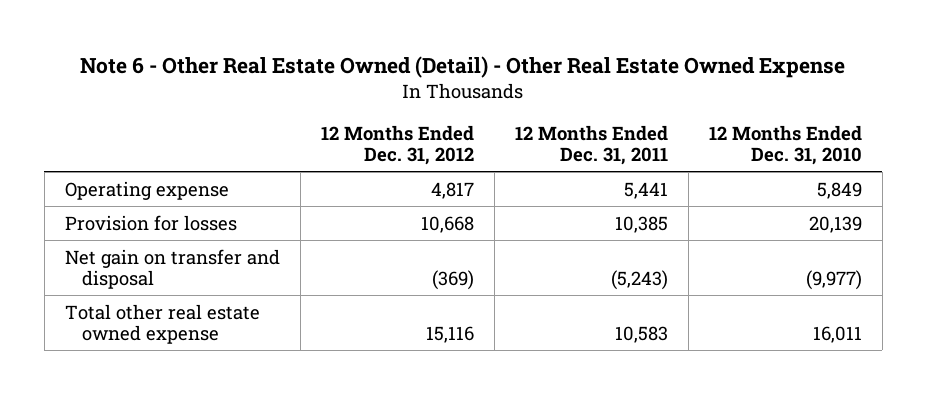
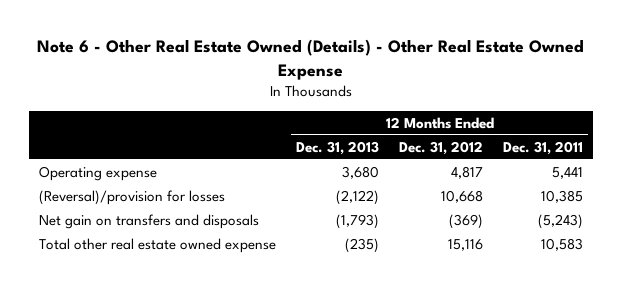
[80,55,846,78] Note 6 - Other Real Estate Owned (Detail) - Other Real Estate Owned Expense -> [37,39,585,80] Note 6 - Other Real Estate Owned (Details) - Other Real Estate Owned Expense
[708,124,862,166] 12 Months Ended Dec. 31, 2010 -> none
none -> [295,140,379,155] Dec. 31, 2013
[64,214,237,231] Provision for losses -> [38,189,225,205] (Reversal)/provision for losses
[64,248,280,290] Net gain on transfer and disposal -> [38,213,259,229] Net gain on transfers and disposals

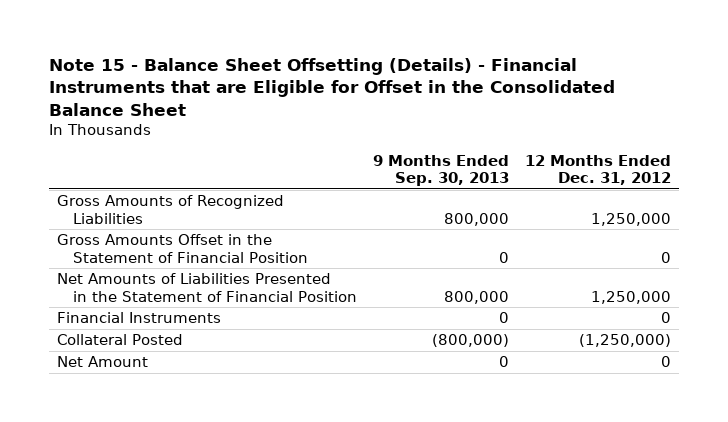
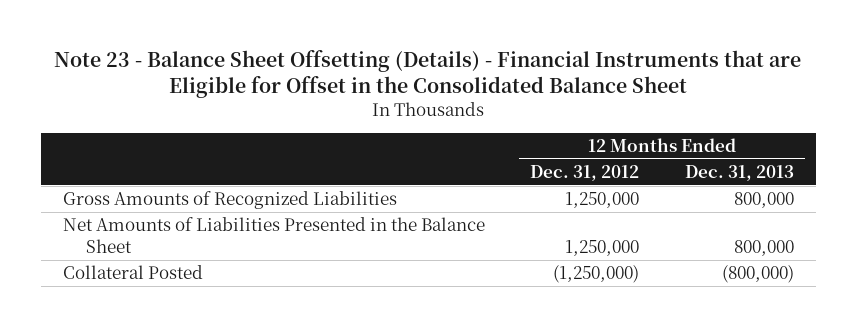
[48,58,615,116] Note 15 - Balance Sheet Offsetting (Details) - Financial Instruments that are Eligible for Offset in the Consolidated Balance Sheet -> [54,49,802,99] Note 23 - Balance Sheet Offsetting (Details) - Financial Instruments that are Eligible for Offset in the Consolidated Balance Sheet
[372,154,509,187] 9 Months Ended Sep. 30, 2013 -> none
none -> [684,164,794,181] Dec. 31, 2013
[56,234,308,263] Gross Amounts Offset in the Statement of Financial Position -> none
[56,312,221,324] Financial Instruments -> none
[56,273,357,302] Net Amounts of Liabilities Presented in the Statement of Financial Position -> [63,217,486,253] Net Amounts of Liabilities Presented in the Balance Sheet
[56,356,148,368] Net Amount -> none

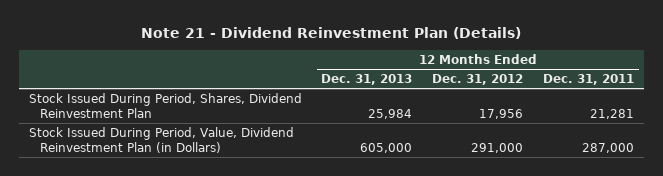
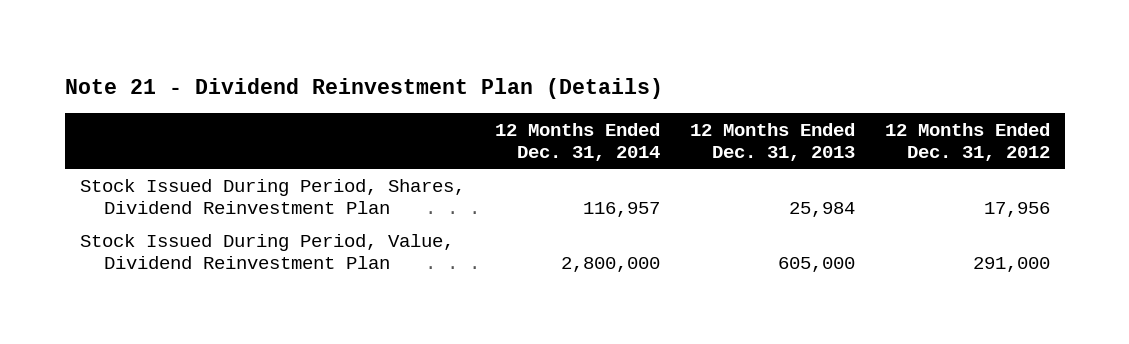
[542,74,634,86] Dec. 31, 2011 -> none
none -> [494,122,660,161] 12 Months Ended Dec. 31, 2014
[28,127,294,153] Stock Issued During Period, Value, Dividend Reinvestment Plan (in Dollars) -> [79,233,454,269] Stock Issued During Period, Value, Dividend Reinvestment Plan

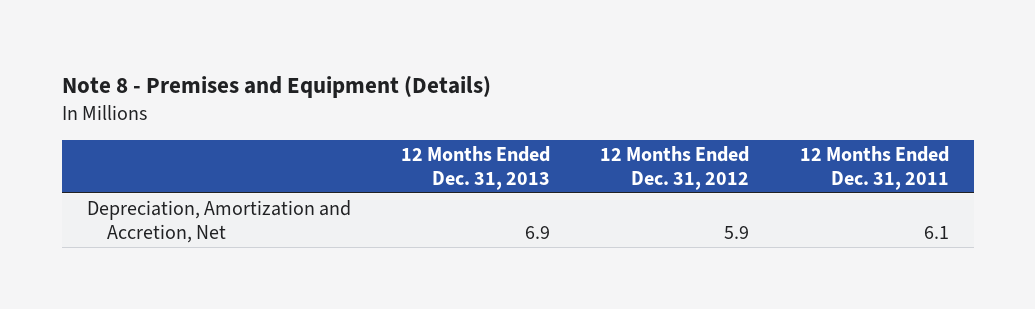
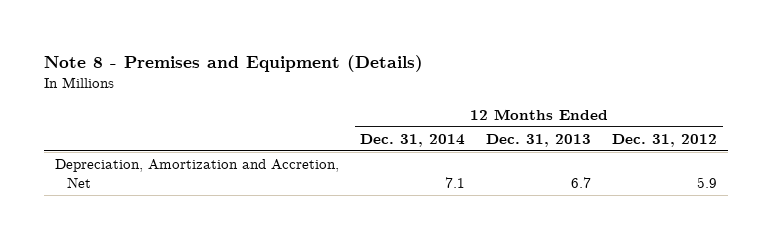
[799,146,949,190] 12 Months Ended Dec. 31, 2011 -> none
none -> [360,133,466,147] Dec. 31, 2014
[525,226,551,240] 6.9 -> [571,176,592,188] 6.7

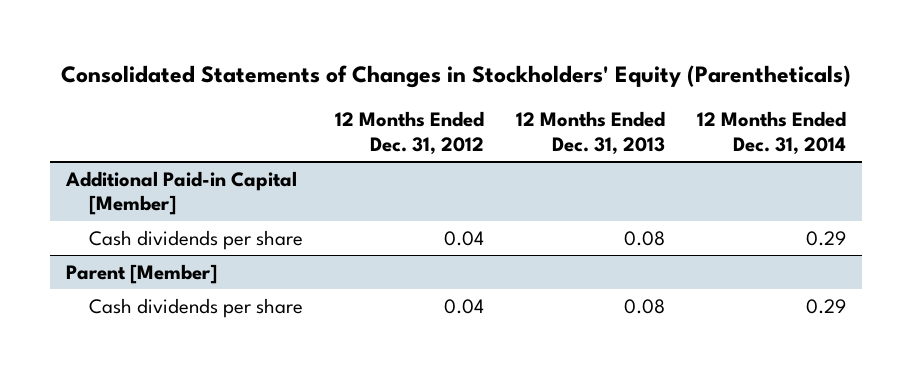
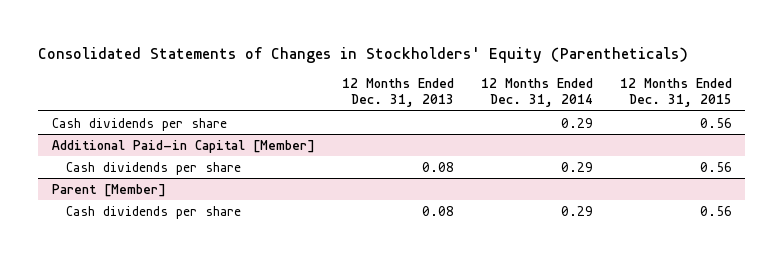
[335,111,485,155] 12 Months Ended Dec. 31, 2012 -> none
none -> [619,78,732,108] 12 Months Ended Dec. 31, 2015
none -> [51,117,227,131] Cash dividends per share

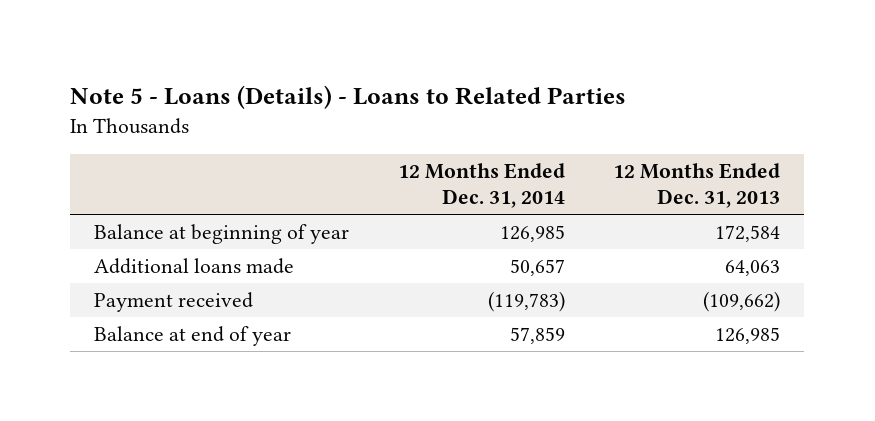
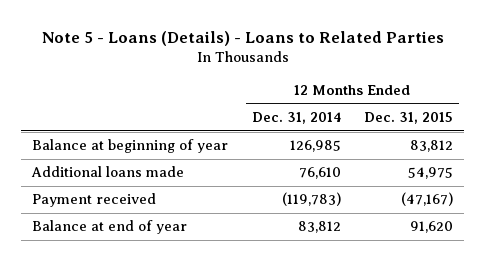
[613,163,781,209] 12 Months Ended Dec. 31, 2013 -> none
none -> [363,112,453,125] Dec. 31, 2015
[509,258,565,276] 50,657 -> [298,167,341,180] 76,610
[509,326,565,344] 57,859 -> [297,221,341,234] 83,812

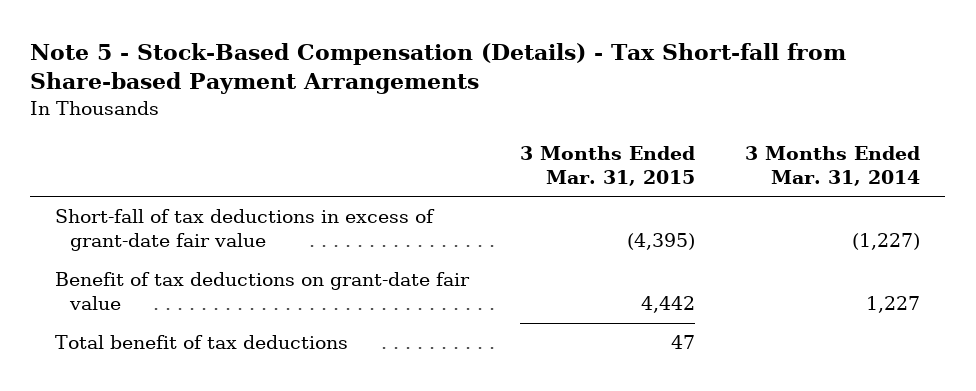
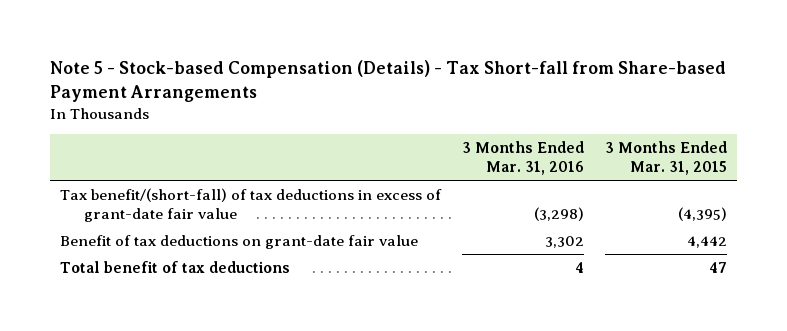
[30,42,847,95] Note 5 - Stock-Based Compensation (Details) - Tax Short-fall from Share-based Payment Arrangements -> [49,59,726,102] Note 5 - Stock-based Compensation (Details) - Tax Short-fall from Share-based Payment Arrangements
[745,145,921,186] 3 Months Ended Mar. 31, 2014 -> none
none -> [462,140,585,176] 3 Months Ended Mar. 31, 2016
[55,209,436,252] Short-fall of tax deductions in excess of grant-date fair value -> [60,187,443,223] Tax benefit/(short-fall) of tax deductions in excess of grant-date fair value

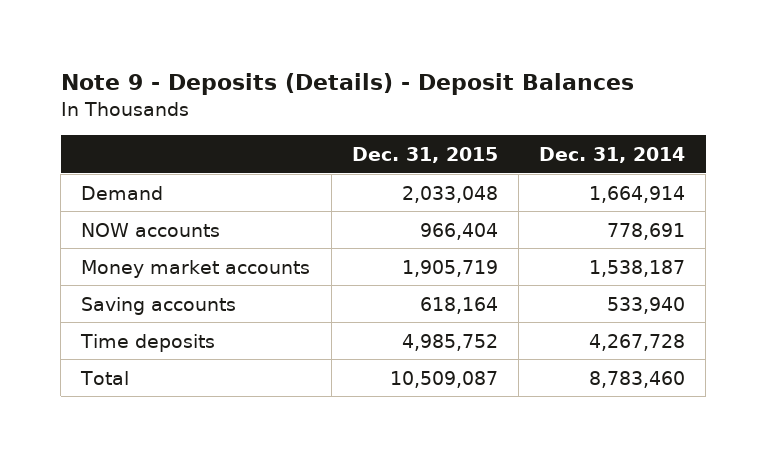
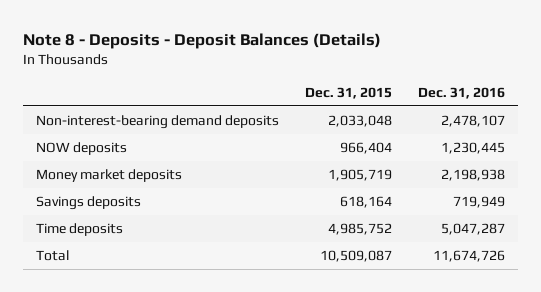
[60,73,634,96] Note 9 - Deposits (Details) - Deposit Balances -> [22,32,381,49] Note 8 - Deposits - Deposit Balances (Details)
[539,147,686,164] Dec. 31, 2014 -> none
none -> [418,86,506,99] Dec. 31, 2016
[81,185,164,200] Demand -> [35,115,279,130] Non-interest-bearing demand deposits
[81,222,221,237] NOW accounts -> [35,142,127,156] NOW deposits
[81,259,311,278] Money market accounts -> [35,169,182,183] Money market deposits
[81,296,237,315] Saving accounts -> [35,196,141,211] Savings deposits

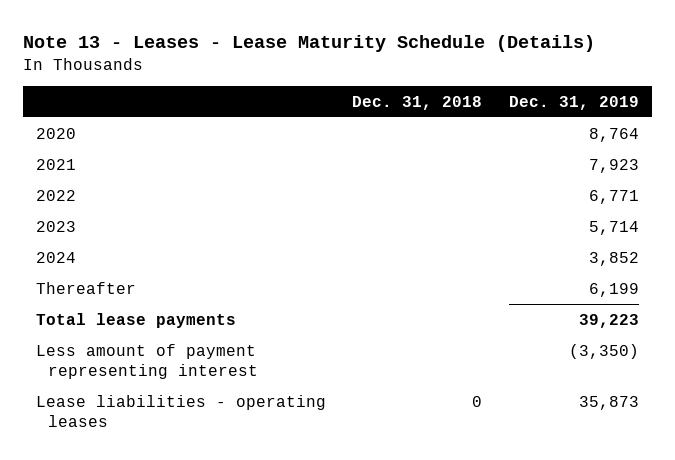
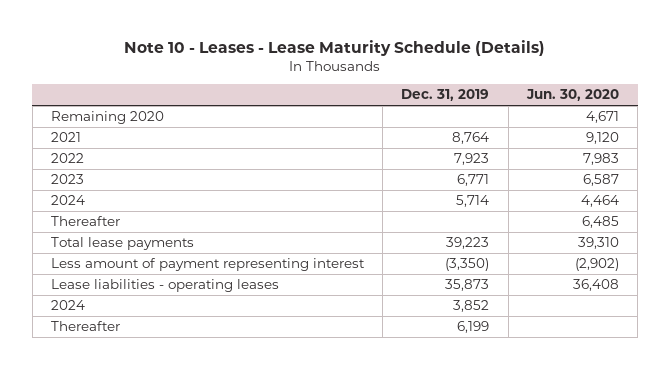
[22,34,595,52] Note 13 - Leases - Lease Maturity Schedule (Details) -> [123,39,545,56] Note 10 - Leases - Lease Maturity Schedule (Details)
[352,95,483,110] Dec. 31, 2018 -> none
none -> [526,89,620,102] Jun. 30, 2020
none -> [50,111,164,125] Remaining 2020
[36,127,77,139] 2020 -> [50,132,81,143] 2021
[36,158,77,170] 2021 -> [50,153,84,164] 2022
[36,189,77,201] 2022 -> [50,174,84,185] 2023
[36,220,77,232] 2023 -> [50,195,85,206] 2024
none -> [50,216,120,227] Thereafter
[36,251,77,263] 2024 -> [50,300,85,311] 2024
[36,281,137,294] Thereafter -> [50,321,120,332] Thereafter

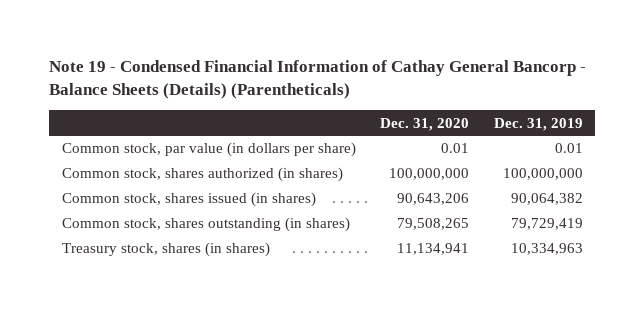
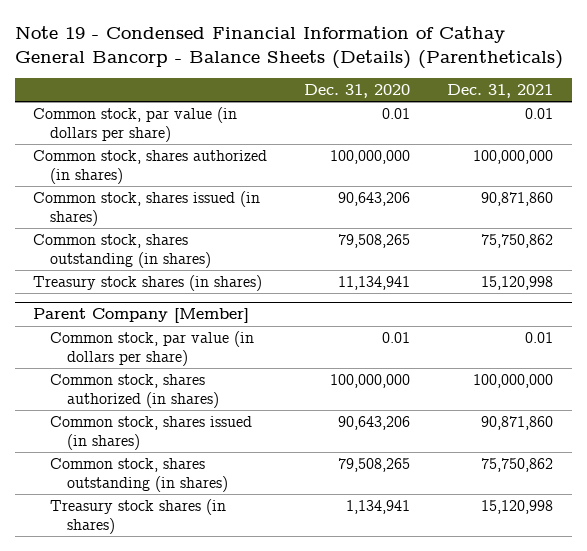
[493,117,583,131] Dec. 31, 2019 -> none
none -> [447,83,554,98] Dec. 31, 2021
[61,242,270,258] Treasury stock, shares (in shares) -> [33,274,263,291] Treasury stock shares (in shares)
none -> [33,308,250,324] Parent Company [Member]
none -> [50,330,255,366] Common stock, par value (in dollars per share)
none -> [50,373,220,408] Common stock, shares authorized (in shares)
none -> [50,415,253,450] Common stock, shares issued (in shares)
none -> [50,457,229,492] Common stock, shares outstanding (in shares)
none -> [50,498,227,534] Treasury stock shares (in shares)

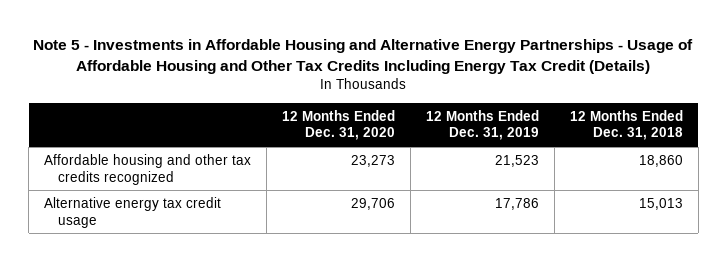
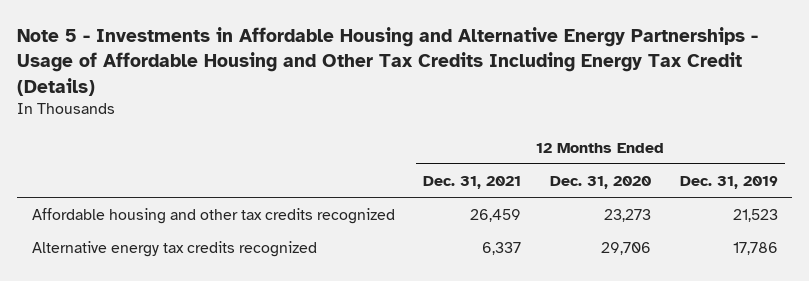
[569,109,683,141] 12 Months Ended Dec. 31, 2018 -> none
none -> [423,176,522,190] Dec. 31, 2021
[44,197,222,228] Alternative energy tax credit usage -> [31,241,317,258] Alternative energy tax credits recognized

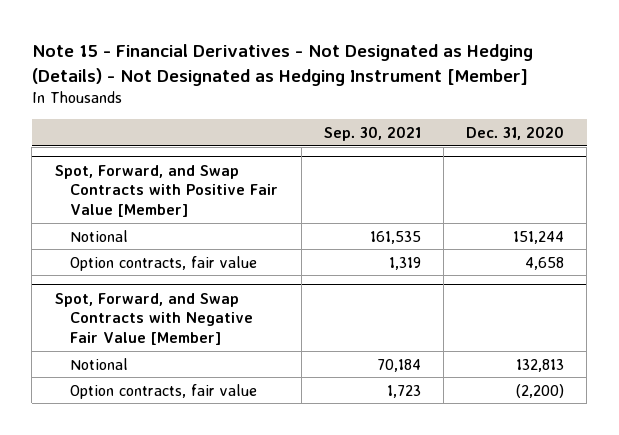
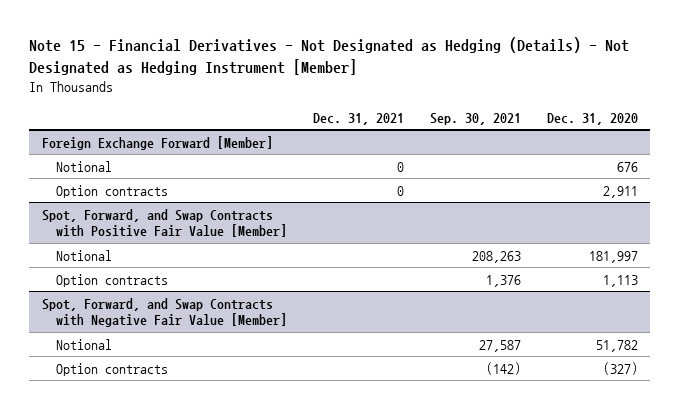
none -> [312,112,404,125] Dec. 31, 2021
none -> [41,135,273,150] Foreign Exchange Forward [Member]
none -> [55,160,112,172] Notional
none -> [55,184,168,198] Option contracts
[369,230,421,244] 161,535 -> [471,250,521,263] 208,263
[512,230,564,244] 151,244 -> [588,250,638,263] 181,997
[70,255,258,271] Option contracts, fair value -> [55,273,168,287] Option contracts
[388,256,421,270] 1,319 -> [485,274,521,287] 1,376
[524,256,564,270] 4,658 -> [602,274,638,287] 1,113
[376,358,421,372] 70,184 -> [478,339,521,352] 27,587
[515,358,564,372] 132,813 -> [595,339,638,352] 51,782
[70,383,258,399] Option contracts, fair value -> [55,362,168,376] Option contracts
[386,384,421,398] 1,723 -> [485,361,521,375] (142)
[515,383,564,398] (2,200) -> [602,361,638,375] (327)

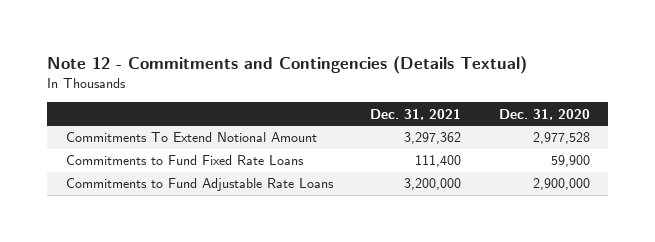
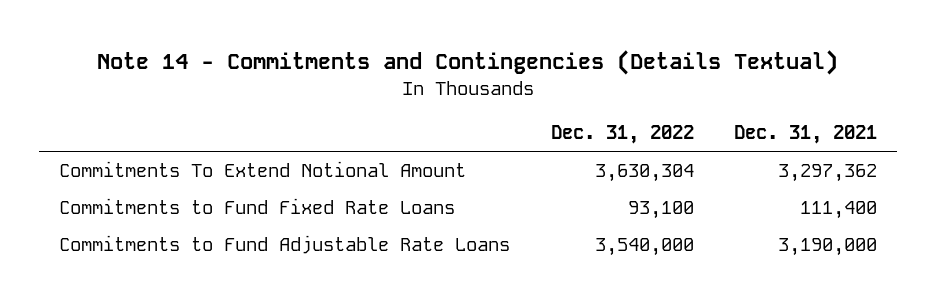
[46,55,527,74] Note 12 - Commitments and Contingencies (Details Textual) -> [97,49,839,75] Note 14 - Commitments and Contingencies (Details Textual)
[498,108,590,120] Dec. 31, 2020 -> none
none -> [550,125,694,145] Dec. 31, 2022
[404,178,462,191] 3,200,000 -> [777,238,877,257] 3,190,000

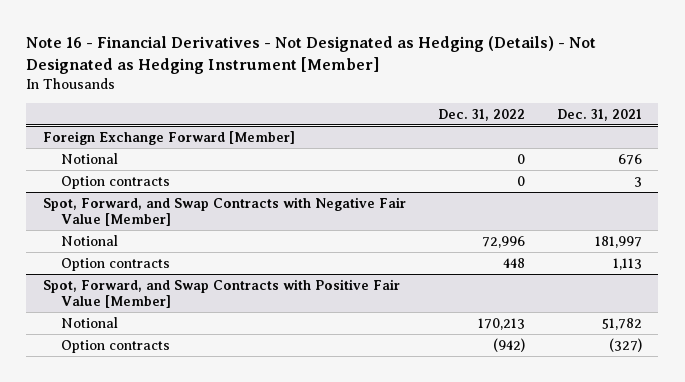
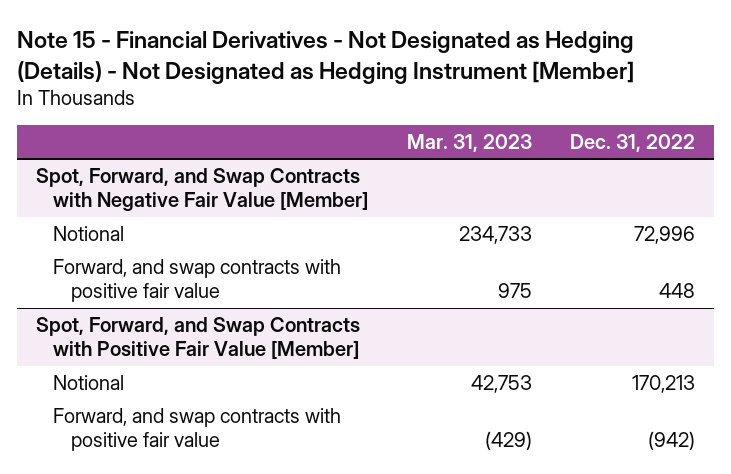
[26,36,597,75] Note 16 - Financial Derivatives - Not Designated as Hedging (Details) - Not Designated as Hedging Instrument [Member] -> [17,30,635,84] Note 15 - Financial Derivatives - Not Designated as Hedging (Details) - Not Designated as Hedging Instrument [Member]
[557,108,643,121] Dec. 31, 2021 -> none
none -> [406,133,532,152] Mar. 31, 2023
[42,130,295,145] Foreign Exchange Forward [Member] -> none
[60,152,118,164] Notional -> none
[60,175,170,189] Option contracts -> none
[60,257,170,271] Option contracts -> [53,258,342,303] Forward, and swap contracts with positive fair value
[60,339,170,353] Option contracts -> [53,407,342,452] Forward, and swap contracts with positive fair value

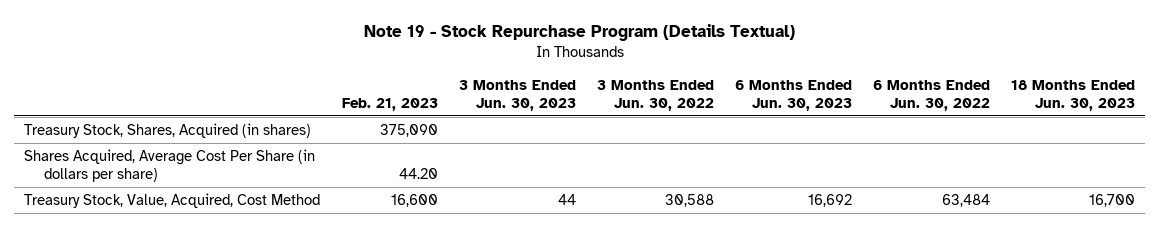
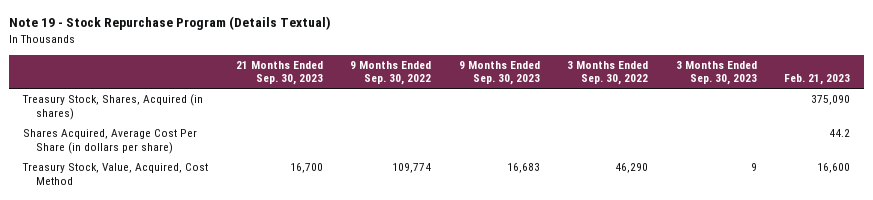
[458,79,576,111] 3 Months Ended Jun. 30, 2023 -> none
[596,79,714,111] 3 Months Ended Jun. 30, 2022 -> none
[734,79,852,111] 6 Months Ended Jun. 30, 2023 -> none
[872,79,990,111] 6 Months Ended Jun. 30, 2022 -> none
[1010,79,1135,111] 18 Months Ended Jun. 30, 2023 -> none
none -> [235,60,323,86] 21 Months Ended Sep. 30, 2023
none -> [350,60,432,86] 9 Months Ended Sep. 30, 2022
none -> [458,60,540,86] 9 Months Ended Sep. 30, 2023
none -> [567,60,649,86] 3 Months Ended Sep. 30, 2022
none -> [675,60,757,86] 3 Months Ended Sep. 30, 2023
[398,167,438,179] 44.20 -> [829,129,851,138] 44.2

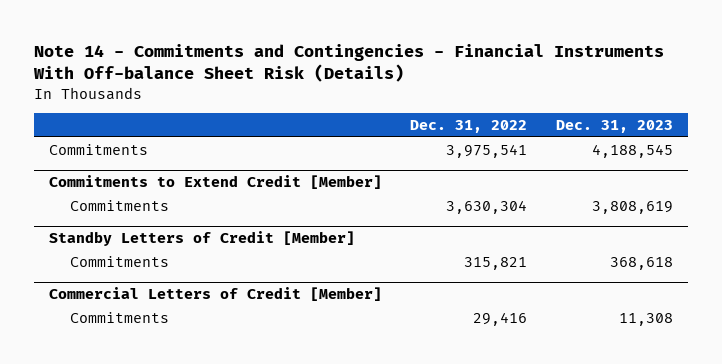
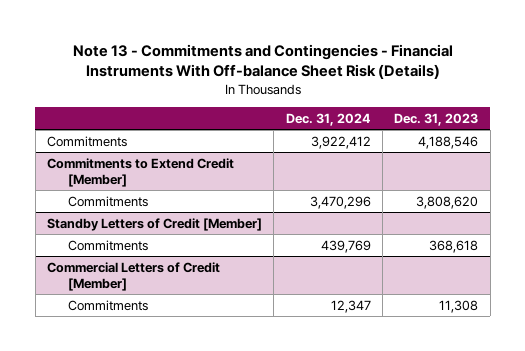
[33,43,665,83] Note 14 - Commitments and Contingencies - Financial Instruments With Off-balance Sheet Risk (Details) -> [72,43,453,79] Note 13 - Commitments and Contingencies - Financial Instruments With Off-balance Sheet Risk (Details)
[410,120,528,134] Dec. 31, 2022 -> none
none -> [285,112,371,126] Dec. 31, 2024
[592,143,674,158] 4,188,545 -> [418,135,479,149] 4,188,546
[592,200,674,214] 3,808,619 -> [416,195,479,209] 3,808,620

